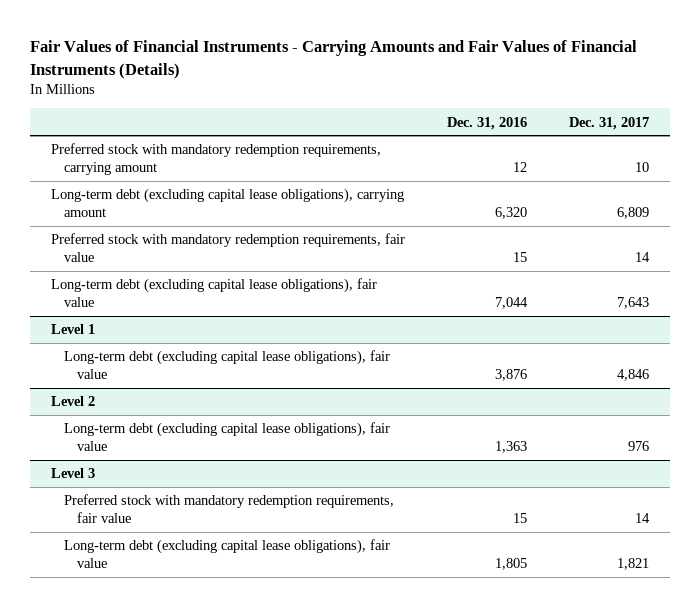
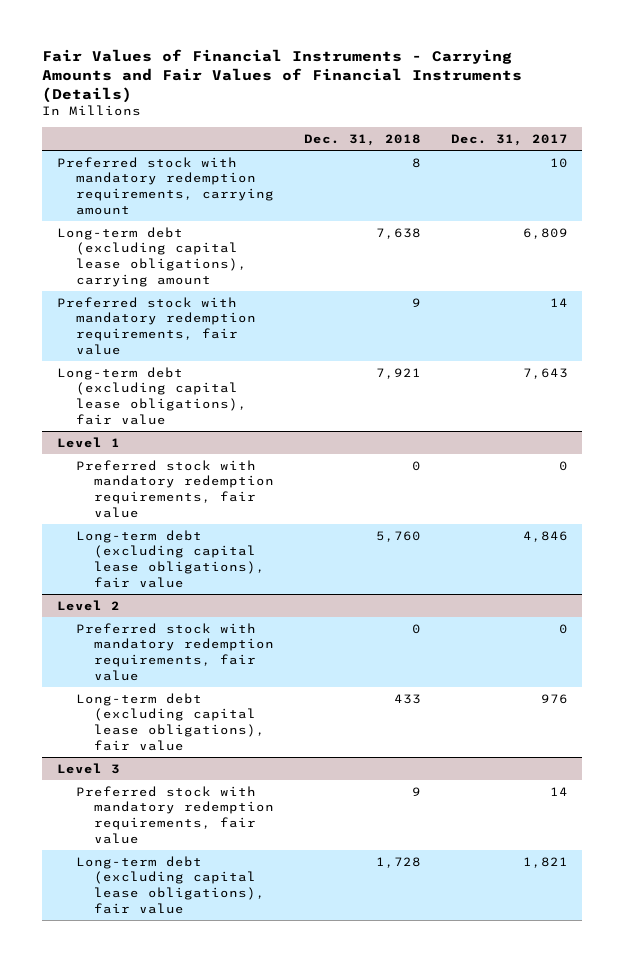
[446,116,527,130] Dec. 31, 2016 -> none
none -> [303,134,421,147] Dec. 31, 2018
none -> [75,459,275,518] Preferred stock with mandatory redemption requirements, fair value
none -> [75,622,275,681] Preferred stock with mandatory redemption requirements, fair value

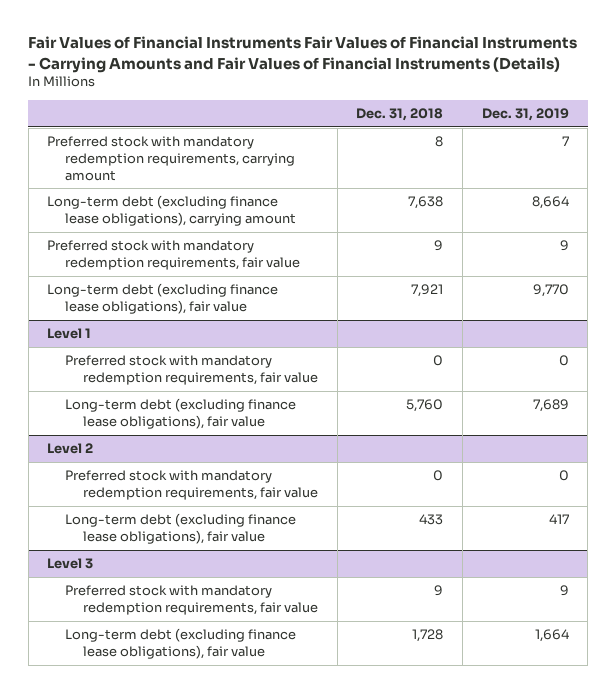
[42,49,523,103] Fair Values of Financial Instruments - Carrying Amounts and Fair Values of Financial Instruments (Details) -> [28,36,578,73] Fair Values of Financial Instruments Fair Values of Financial Instruments - Carrying Amounts and Fair Values of Financial Instruments (Details)
[450,134,568,147] Dec. 31, 2017 -> none
none -> [481,107,569,121] Dec. 31, 2019
[57,226,247,287] Long-term debt (excluding capital lease obligations), carrying amount -> [47,195,297,226] Long-term debt (excluding finance lease obligations), carrying amount
[57,366,247,425] Long-term debt (excluding capital lease obligations), fair value -> [47,283,279,314] Long-term debt (excluding finance lease obligations), fair value
[75,529,266,588] Long-term debt (excluding capital lease obligations), fair value -> [65,398,297,429] Long-term debt (excluding finance lease obligations), fair value
[75,692,266,751] Long-term debt (excluding capital lease obligations), fair value -> [65,513,297,544] Long-term debt (excluding finance lease obligations), fair value
[75,855,266,914] Long-term debt (excluding capital lease obligations), fair value -> [65,628,297,659] Long-term debt (excluding finance lease obligations), fair value

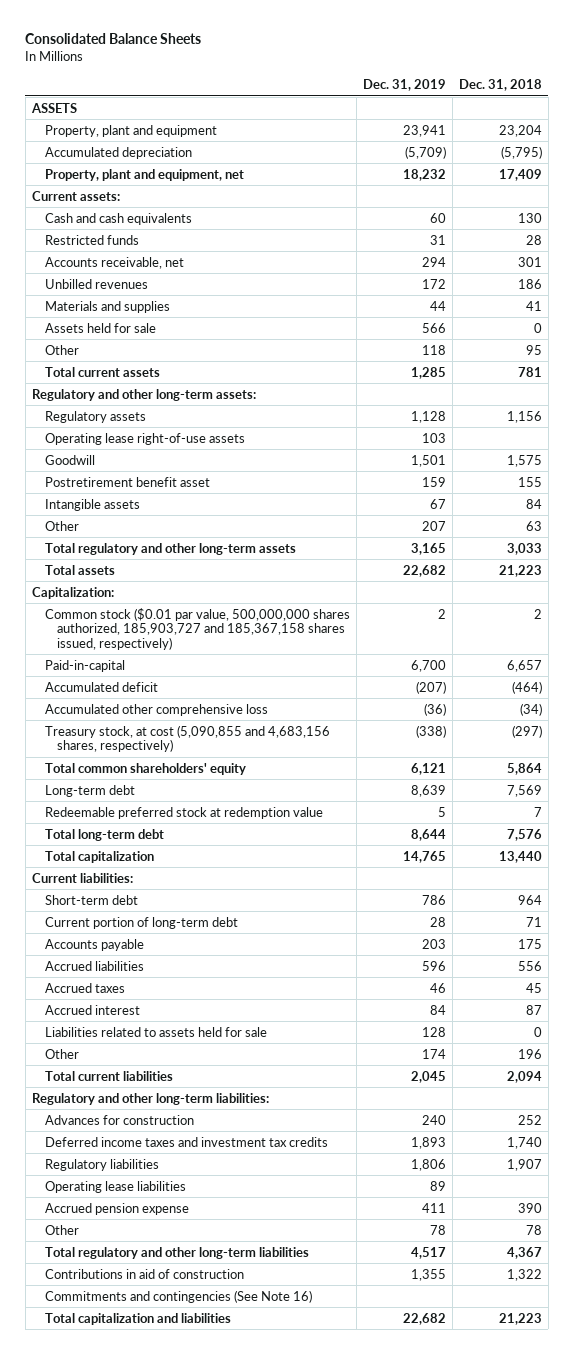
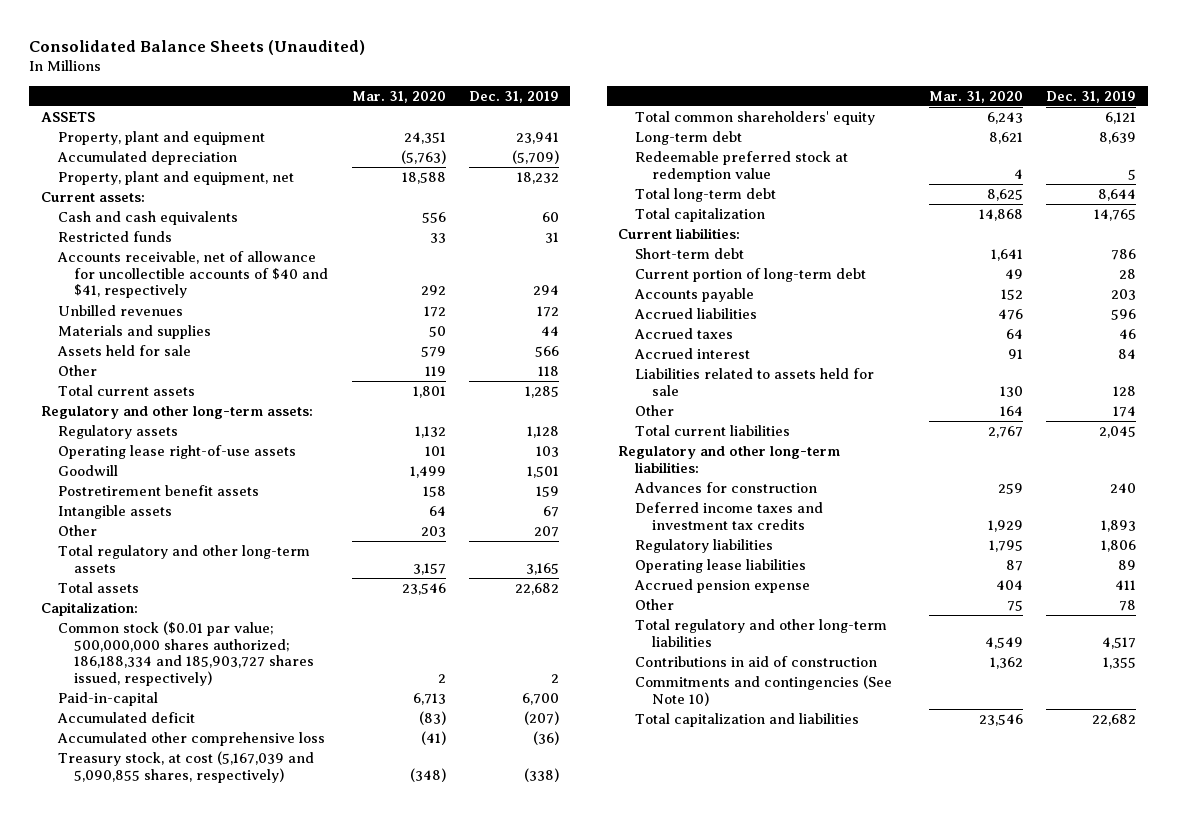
[25,33,202,45] Consolidated Balance Sheets -> [29,39,366,55] Consolidated Balance Sheets (Unaudited)
[458,78,542,91] Dec. 31, 2018 -> none
none -> [351,90,446,103] Mar. 31, 2020
[44,256,184,269] Accounts receivable, net -> [56,251,329,299] Accounts receivable, net of allowance for uncollectible accounts of $40 and $41, respectively
[44,476,210,487] Postretirement benefit asset -> [57,485,259,497] Postretirement benefit assets
[44,607,350,650] Common stock ($0.01 par value, 500,000,000 shares authorized, 185,903,727 and 185,367,158 shares issued, respectively) -> [57,621,315,687] Common stock ($0.01 par value; 500,000,000 shares authorized; 186,188,334 and 185,903,727 shares issued, respectively)
[44,724,330,753] Treasury stock, at cost (5,090,855 and 4,683,156 shares, respectively) -> [57,751,314,783] Treasury stock, at cost (5,167,039 and 5,090,855 shares, respectively)
[44,1289,312,1303] Commitments and contingencies (See Note 16) -> [634,675,892,706] Commitments and contingencies (See Note 10)

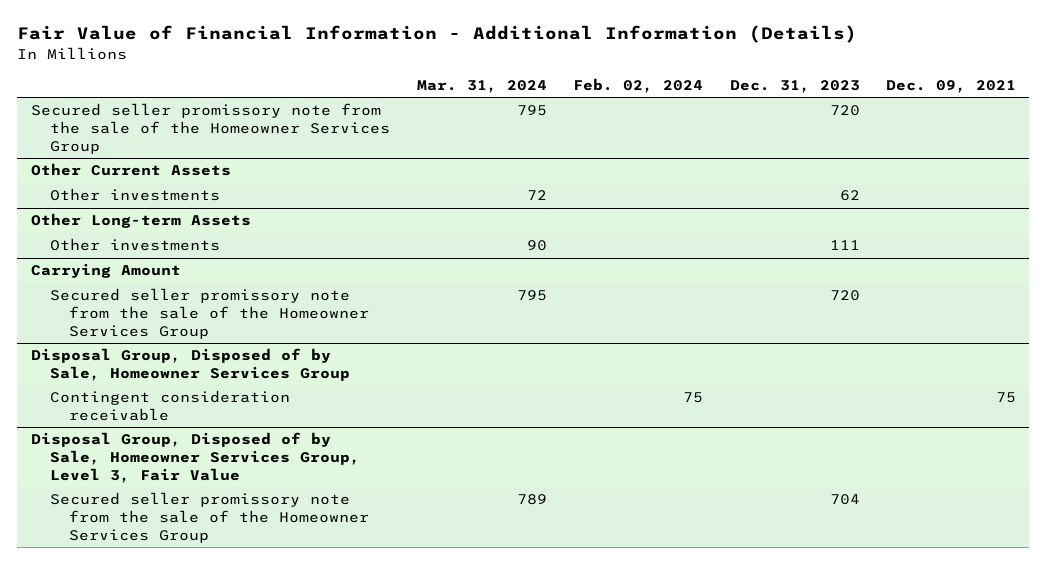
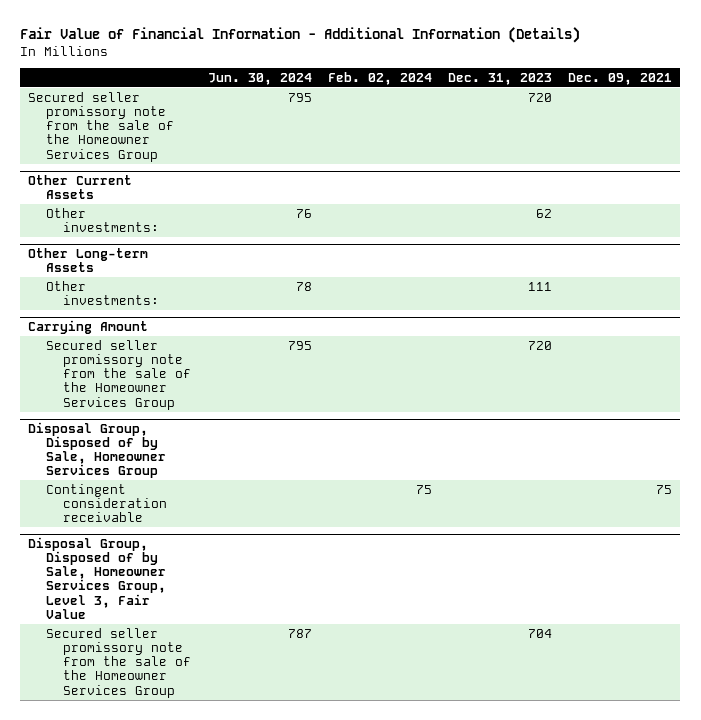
[416,79,547,93] Mar. 31, 2024 -> none
none -> [207,72,312,85] Jun. 30, 2024
[49,188,220,202] Other investments -> [45,207,160,232] Other investments:
[49,238,220,252] Other investments -> [45,280,160,305] Other investments:

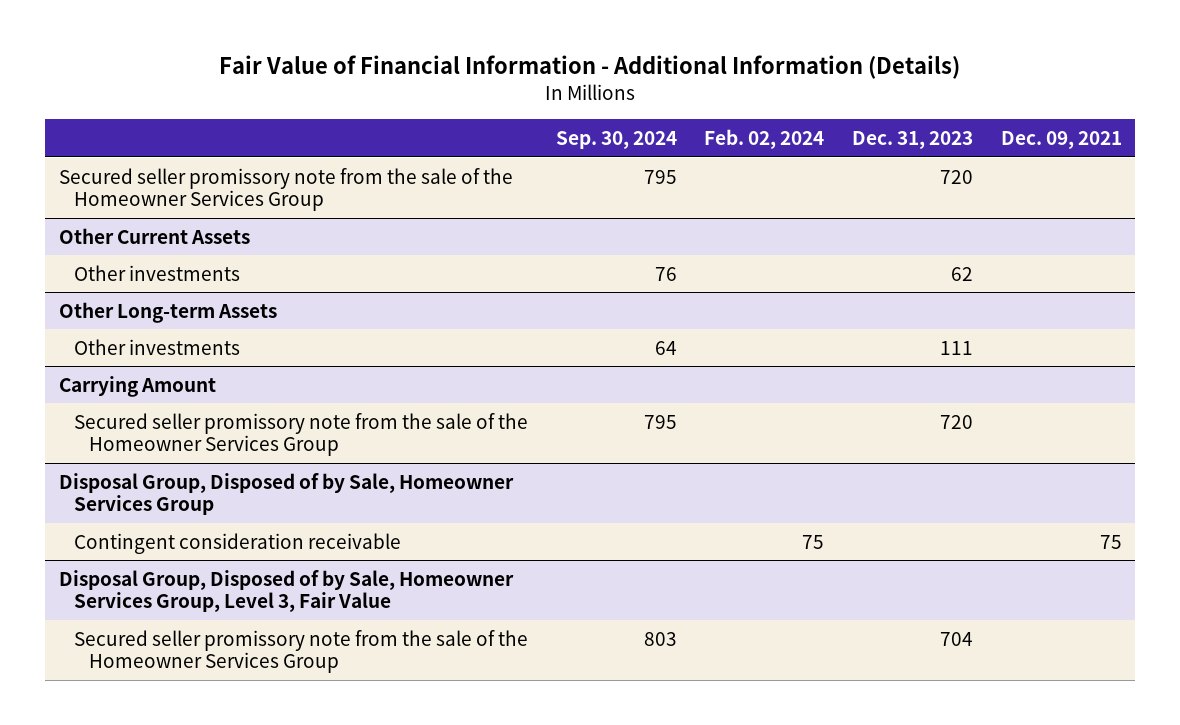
[207,72,312,85] Jun. 30, 2024 -> none
none -> [555,130,677,149] Sep. 30, 2024
[45,207,160,232] Other investments: -> [73,264,240,281] Other investments
[45,280,160,305] Other investments: -> [73,338,240,355] Other investments

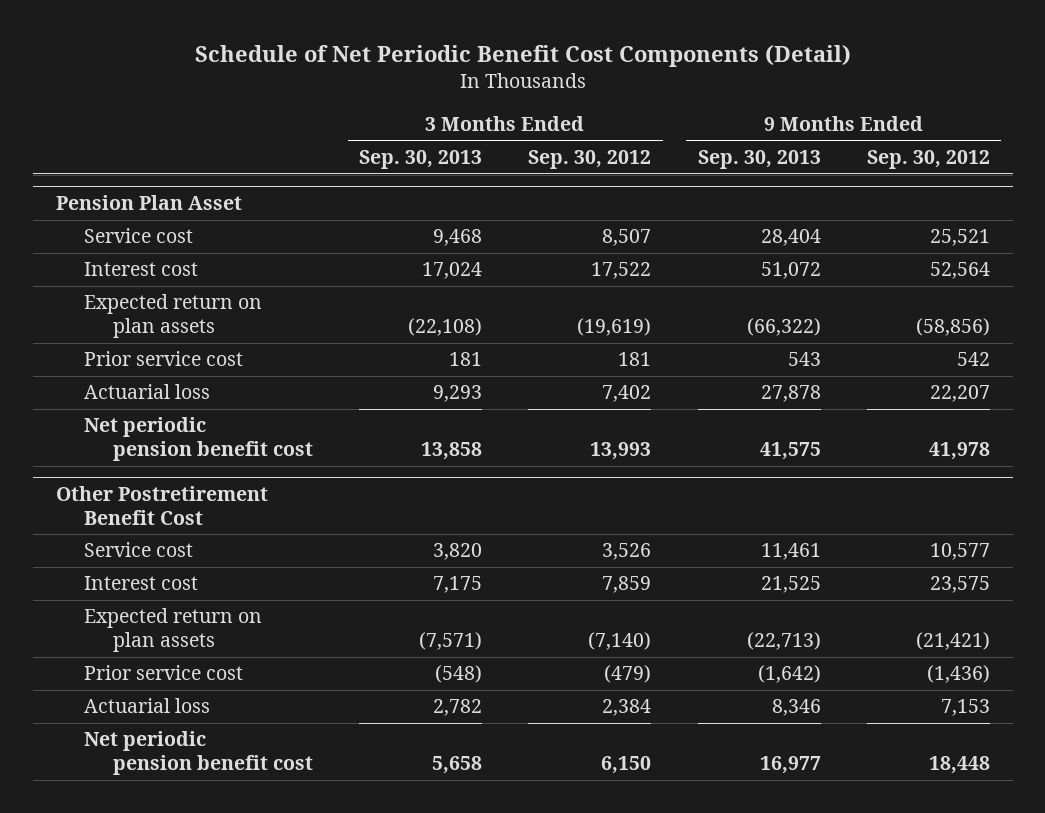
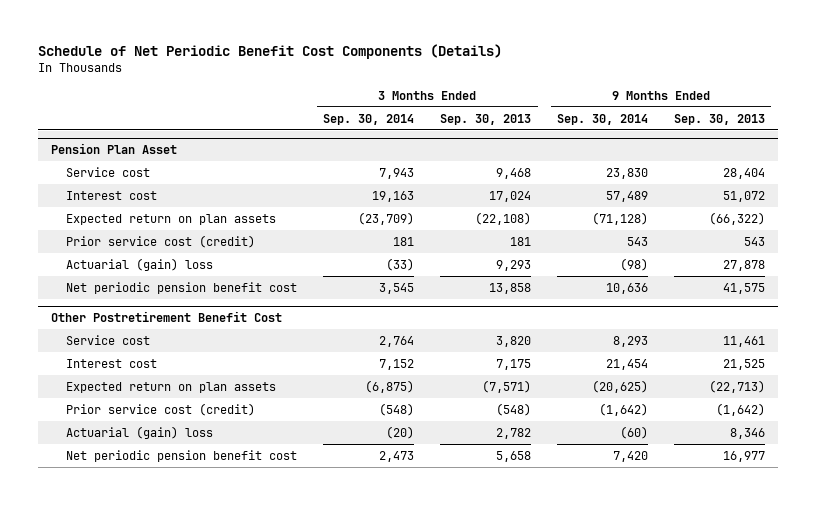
[194,45,851,68] Schedule of Net Periodic Benefit Cost Components (Detail) -> [37,43,502,59] Schedule of Net Periodic Benefit Cost Components (Details)
[528,150,652,170] Sep. 30, 2012 -> none
[866,150,990,170] Sep. 30, 2012 -> none
none -> [323,113,415,125] Sep. 30, 2014
none -> [557,113,649,125] Sep. 30, 2014
[84,351,244,367] Prior service cost -> [66,234,256,248] Prior service cost (credit)
[84,384,211,400] Actuarial loss -> [66,257,214,271] Actuarial (gain) loss
[84,665,244,681] Prior service cost -> [66,402,256,416] Prior service cost (credit)
[84,698,211,714] Actuarial loss -> [66,425,214,439] Actuarial (gain) loss

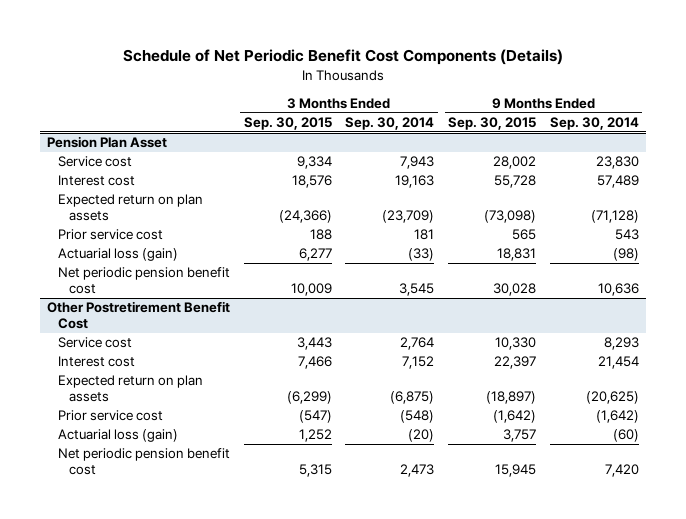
[440,113,532,125] Sep. 30, 2013 -> none
[673,113,765,125] Sep. 30, 2013 -> none
none -> [243,116,332,130] Sep. 30, 2015
none -> [448,116,537,130] Sep. 30, 2015
[66,234,256,248] Prior service cost (credit) -> [57,229,163,241] Prior service cost
[66,257,214,271] Actuarial (gain) loss -> [57,248,178,262] Actuarial loss (gain)
[66,402,256,416] Prior service cost (credit) -> [57,410,163,422] Prior service cost
[66,425,214,439] Actuarial (gain) loss -> [57,429,178,443] Actuarial loss (gain)

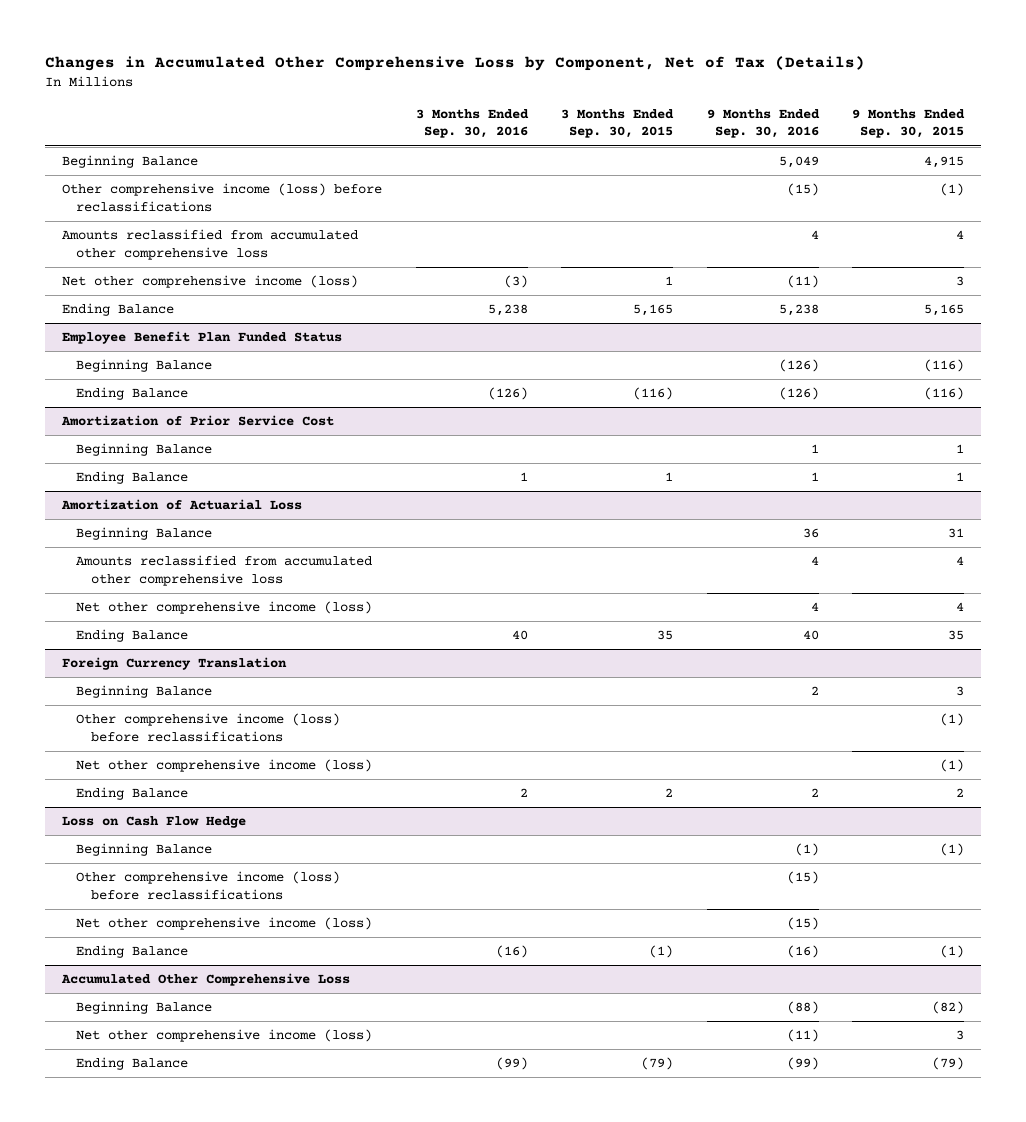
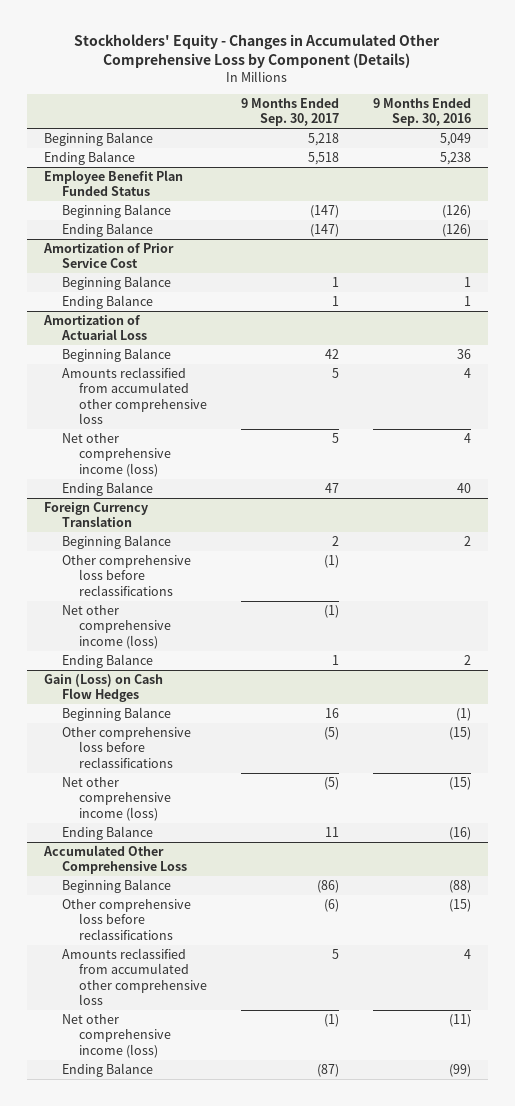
[45,56,866,72] Changes in Accumulated Other Comprehensive Loss by Component, Net of Tax (Details) -> [74,33,441,69] Stockholders' Equity - Changes in Accumulated Other Comprehensive Loss by Component (Details)
[415,109,529,139] 3 Months Ended Sep. 30, 2016 -> none
[561,109,675,139] 3 Months Ended Sep. 30, 2015 -> none
[852,109,966,139] 9 Months Ended Sep. 30, 2015 -> none
none -> [241,97,340,127] 9 Months Ended Sep. 30, 2017
[62,183,383,212] Other comprehensive income (loss) before reclassifications -> none
[62,229,359,260] Amounts reclassified from accumulated other comprehensive loss -> none
[62,275,359,289] Net other comprehensive income (loss) -> none
[76,713,341,742] Other comprehensive income (loss) before reclassifications -> [61,554,191,596] Other comprehensive loss before reclassifications
[62,816,247,829] Loss on Cash Flow Hedge -> [43,673,163,703] Gain (Loss) on Cash Flow Hedges
[76,871,341,900] Other comprehensive income (loss) before reclassifications -> [61,726,191,768] Other comprehensive loss before reclassifications
none -> [61,898,191,940] Other comprehensive loss before reclassifications
none -> [61,947,208,1006] Amounts reclassified from accumulated other comprehensive loss

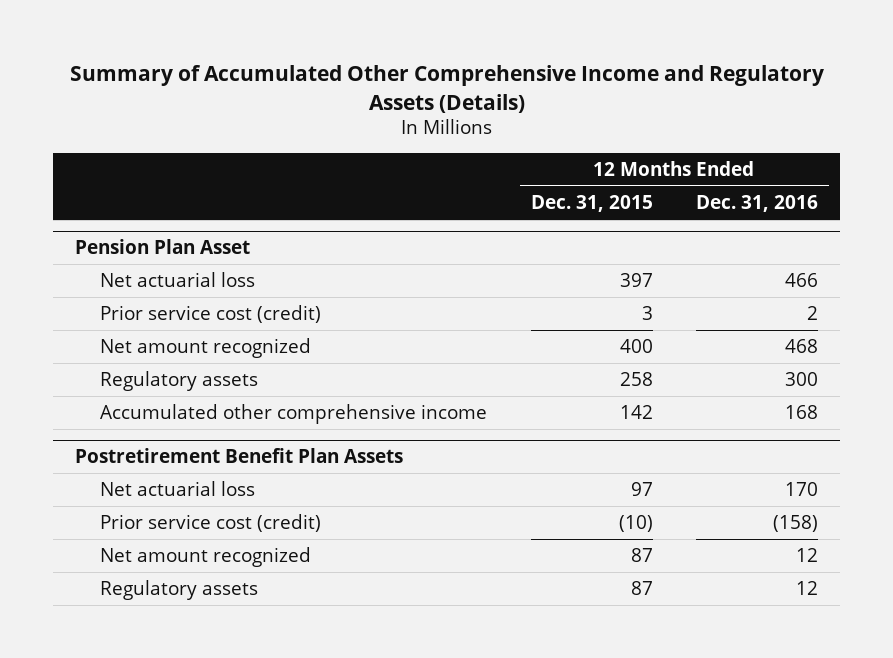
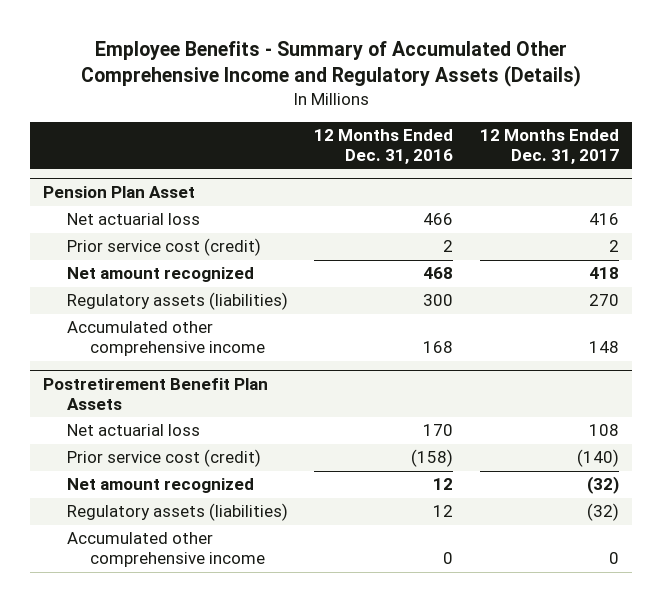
[69,65,824,113] Summary of Accumulated Other Comprehensive Income and Regulatory Assets (Details) -> [81,41,582,88] Employee Benefits - Summary of Accumulated Other Comprehensive Income and Regulatory Assets (Details)
[530,195,653,213] Dec. 31, 2015 -> none
none -> [479,128,619,164] 12 Months Ended Dec. 31, 2017
[99,371,258,392] Regulatory assets -> [66,292,288,311] Regulatory assets (liabilities)
[99,580,258,601] Regulatory assets -> [66,503,288,522] Regulatory assets (liabilities)
none -> [66,532,266,568] Accumulated other comprehensive income

